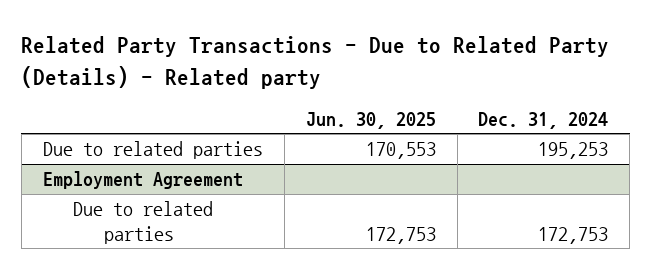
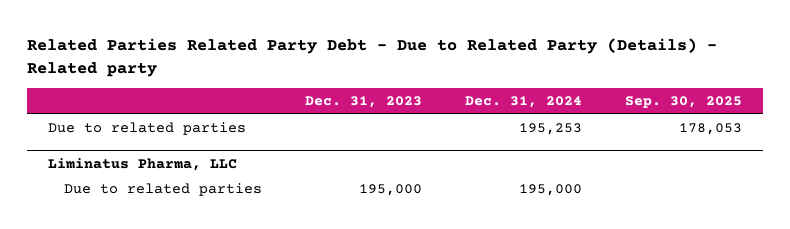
[21,36,610,89] Related Party Transactions - Due to Related Party (Details) - Related party -> [27,38,718,77] Related Parties Related Party Debt - Due to Related Party (Details) - Related party
[305,112,436,130] Jun. 30, 2025 -> none
none -> [304,96,422,109] Dec. 31, 2023
none -> [624,96,742,109] Sep. 30, 2025
[42,171,243,190] Employment Agreement -> [48,157,238,171] Liminatus Pharma, LLC
[538,226,609,244] 172,753 -> [518,184,582,197] 195,000

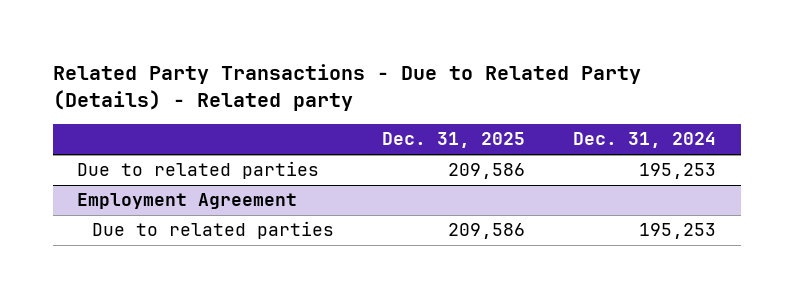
[27,38,718,77] Related Parties Related Party Debt - Due to Related Party (Details) - Related party -> [52,63,641,111] Related Party Transactions - Due to Related Party (Details) - Related party
[304,96,422,109] Dec. 31, 2023 -> none
[624,96,742,109] Sep. 30, 2025 -> none
none -> [382,132,526,149] Dec. 31, 2025
[48,157,238,171] Liminatus Pharma, LLC -> [77,193,298,210] Employment Agreement
[518,184,582,197] 195,000 -> [639,223,717,240] 195,253

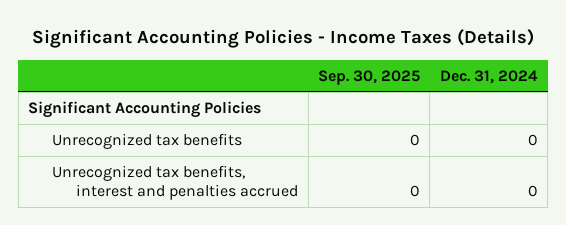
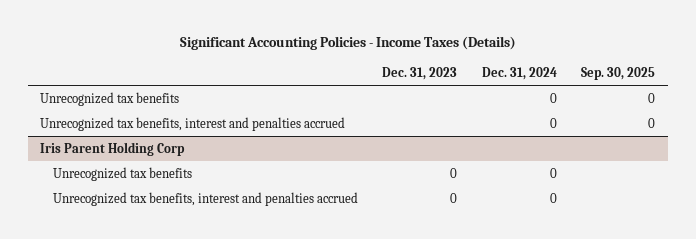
none -> [382,66,458,80] Dec. 31, 2023
[28,100,262,118] Significant Accounting Policies -> none
none -> [40,141,186,156] Iris Parent Holding Corp
none -> [52,166,192,181] Unrecognized tax benefits
none -> [52,191,358,206] Unrecognized tax benefits, interest and penalties accrued

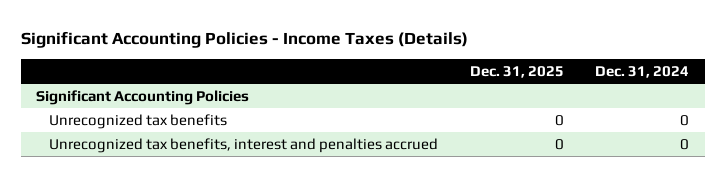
[382,66,458,80] Dec. 31, 2023 -> none
[581,66,656,80] Sep. 30, 2025 -> none
none -> [469,65,564,78] Dec. 31, 2025
[40,91,180,106] Unrecognized tax benefits -> none
[40,116,346,131] Unrecognized tax benefits, interest and penalties accrued -> none
[40,141,186,156] Iris Parent Holding Corp -> none
none -> [36,90,250,106] Significant Accounting Policies

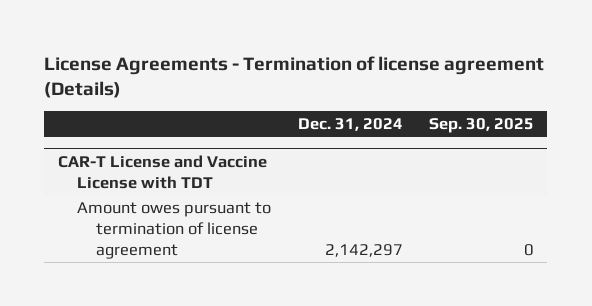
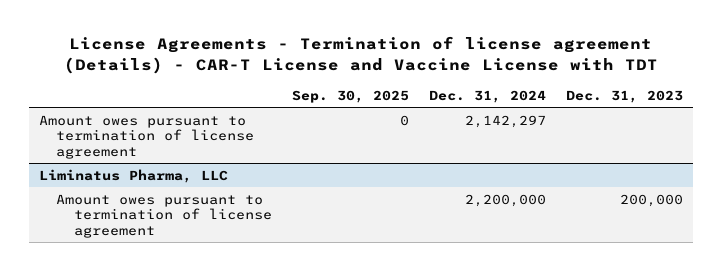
[44,55,545,99] License Agreements - Termination of license agreement (Details) -> [63,36,658,74] License Agreements - Termination of license agreement (Details) - CAR-T License and Vaccine License with TDT
none -> [565,89,683,103] Dec. 31, 2023
[57,154,267,189] CAR-T License and Vaccine License with TDT -> none
none -> [38,168,228,183] Liminatus Pharma, LLC
none -> [56,193,273,239] Amount owes pursuant to termination of license agreement

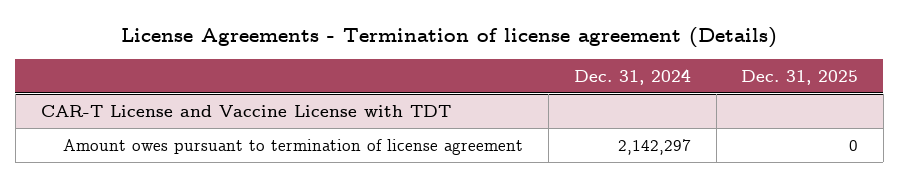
[63,36,658,74] License Agreements - Termination of license agreement (Details) - CAR-T License and Vaccine License with TDT -> [121,26,778,48] License Agreements - Termination of license agreement (Details)
[292,89,410,103] Sep. 30, 2025 -> none
[565,89,683,103] Dec. 31, 2023 -> none
none -> [741,69,859,85] Dec. 31, 2025
none -> [40,104,451,117] CAR-T License and Vaccine License with TDT
[38,168,228,183] Liminatus Pharma, LLC -> none
[56,193,273,239] Amount owes pursuant to termination of license agreement -> none

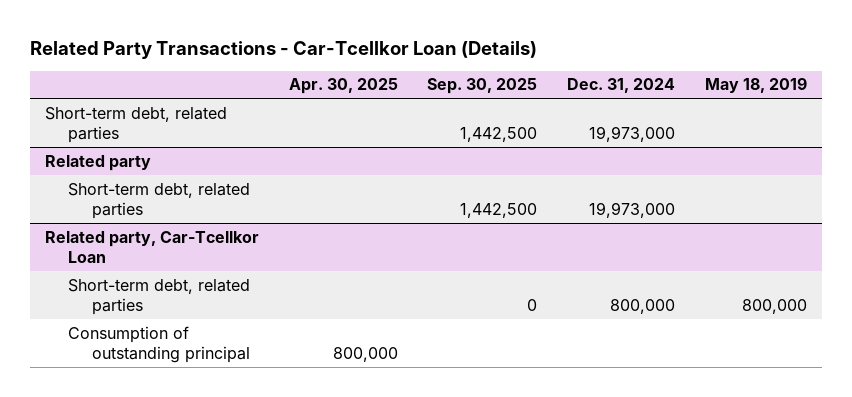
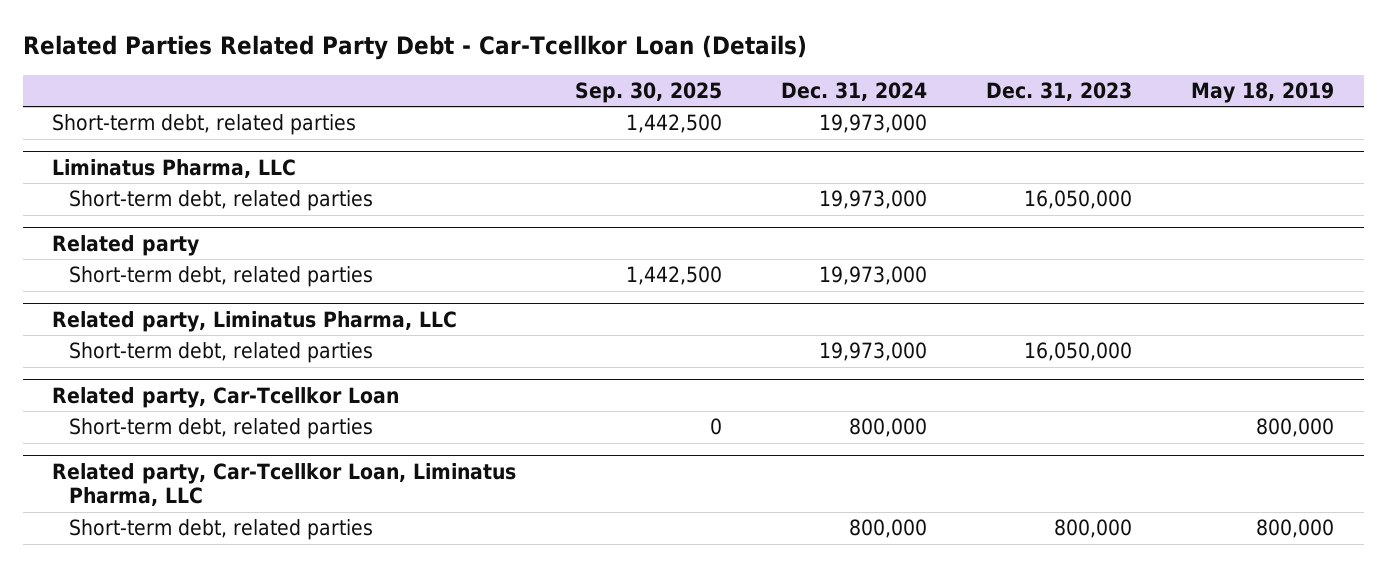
[29,40,537,59] Related Party Transactions - Car-Tcellkor Loan (Details) -> [22,35,807,61] Related Parties Related Party Debt - Car-Tcellkor Loan (Details)
[288,78,398,95] Apr. 30, 2025 -> none
none -> [986,81,1133,101] Dec. 31, 2023
none -> [52,158,297,178] Liminatus Pharma, LLC
none -> [68,190,373,212] Short-term debt, related parties
none -> [52,310,458,332] Related party, Liminatus Pharma, LLC
none -> [68,342,373,364] Short-term debt, related parties
[68,325,250,364] Consumption of outstanding principal -> none
none -> [52,462,517,507] Related party, Car-Tcellkor Loan, Liminatus Pharma, LLC
none -> [68,519,373,541] Short-term debt, related parties

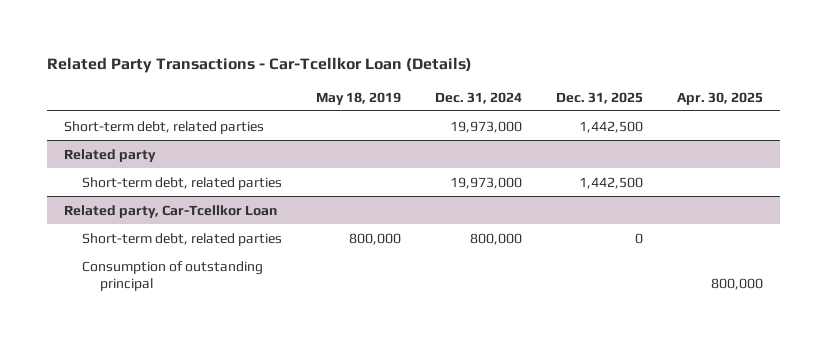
[22,35,807,61] Related Parties Related Party Debt - Car-Tcellkor Loan (Details) -> [47,56,473,73] Related Party Transactions - Car-Tcellkor Loan (Details)
[575,81,723,103] Sep. 30, 2025 -> none
[986,81,1133,101] Dec. 31, 2023 -> none
none -> [555,91,643,104] Dec. 31, 2025
none -> [676,91,763,105] Apr. 30, 2025
[52,158,297,178] Liminatus Pharma, LLC -> none
[68,190,373,212] Short-term debt, related parties -> none
[52,310,458,332] Related party, Liminatus Pharma, LLC -> none
[68,342,373,364] Short-term debt, related parties -> none
[52,462,517,507] Related party, Car-Tcellkor Loan, Liminatus Pharma, LLC -> none
[68,519,373,541] Short-term debt, related parties -> none
none -> [82,260,264,291] Consumption of outstanding principal

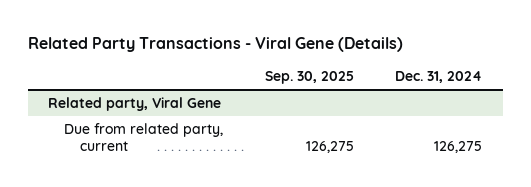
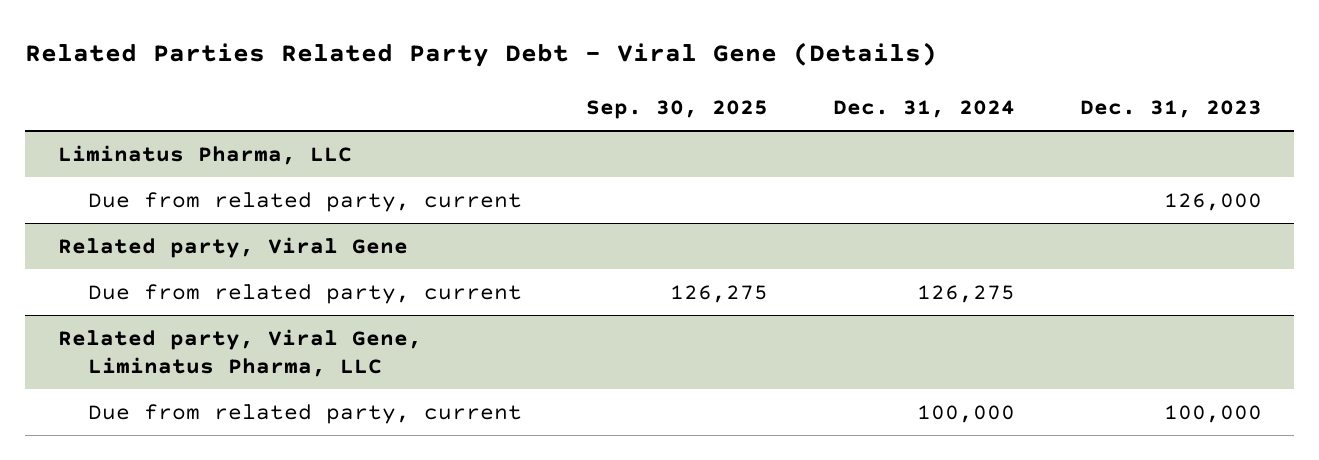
[27,37,403,53] Related Party Transactions - Viral Gene (Details) -> [25,42,938,68] Related Parties Related Party Debt - Viral Gene (Details)
none -> [1079,100,1262,119] Dec. 31, 2023
none -> [57,144,352,165] Liminatus Pharma, LLC
none -> [87,191,522,212] Due from related party, current
none -> [57,328,422,378] Related party, Viral Gene, Liminatus Pharma, LLC
none -> [87,403,522,424] Due from related party, current

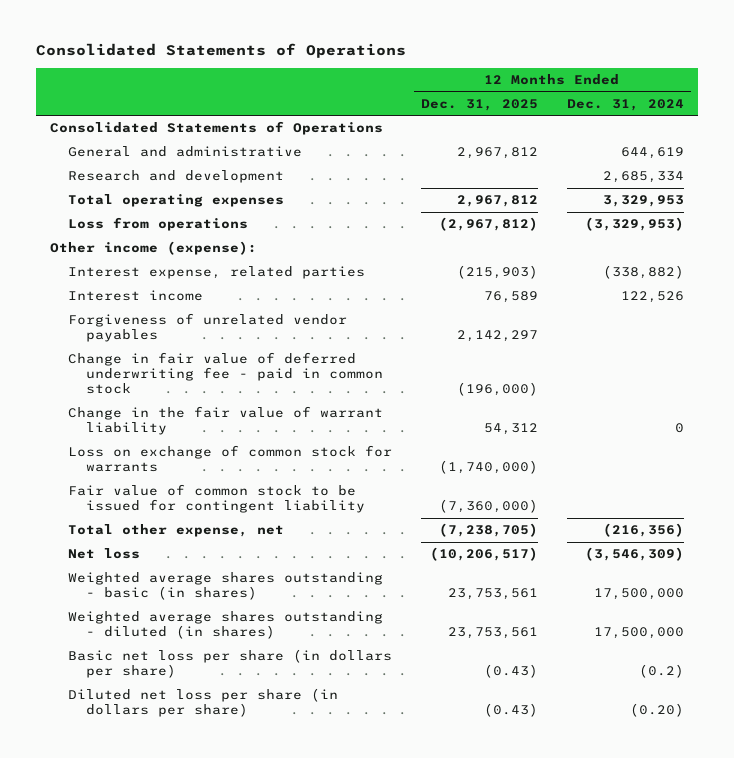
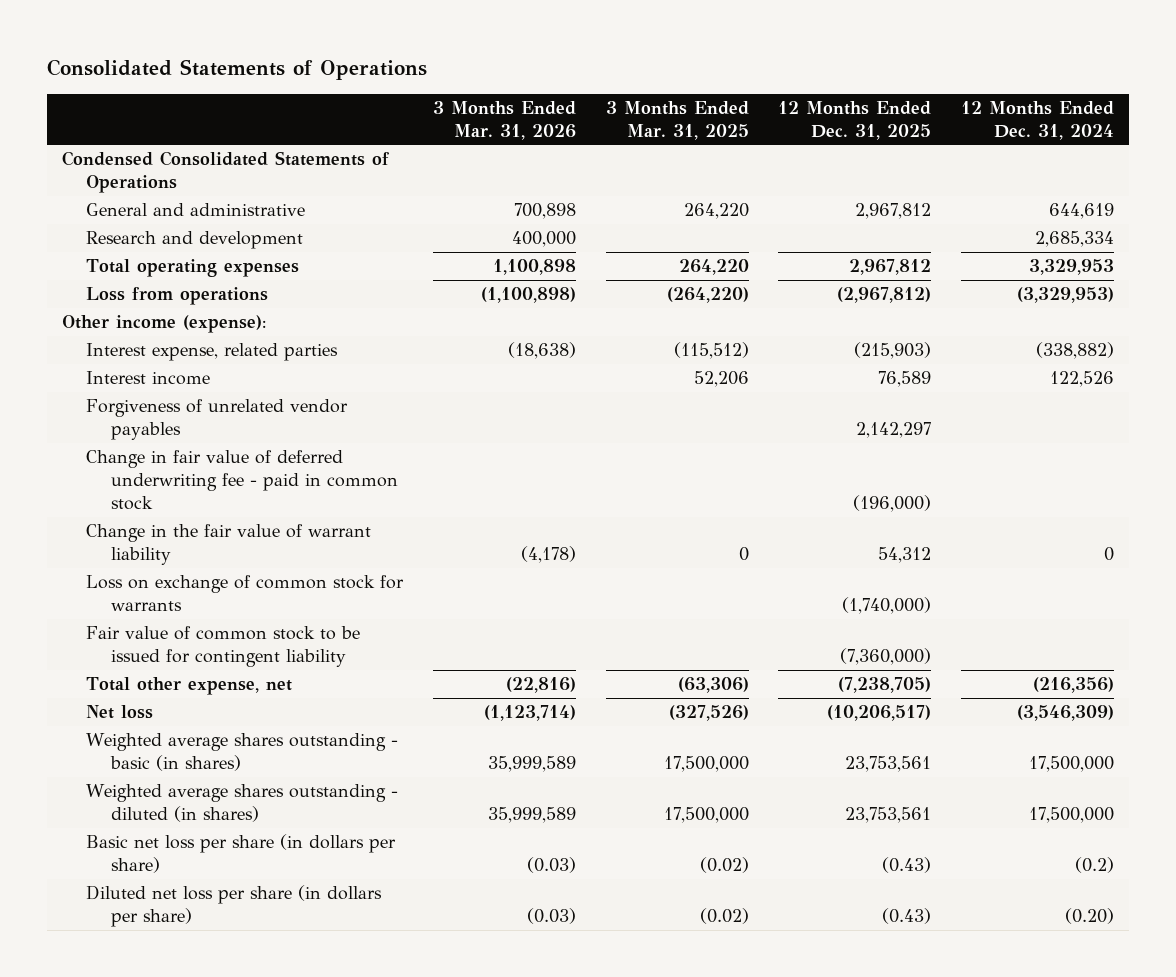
none -> [433,100,577,140] 3 Months Ended Mar. 31, 2026
none -> [605,100,749,140] 3 Months Ended Mar. 31, 2025
[50,121,384,136] Consolidated Statements of Operations -> [61,151,390,194] Condensed Consolidated Statements of Operations

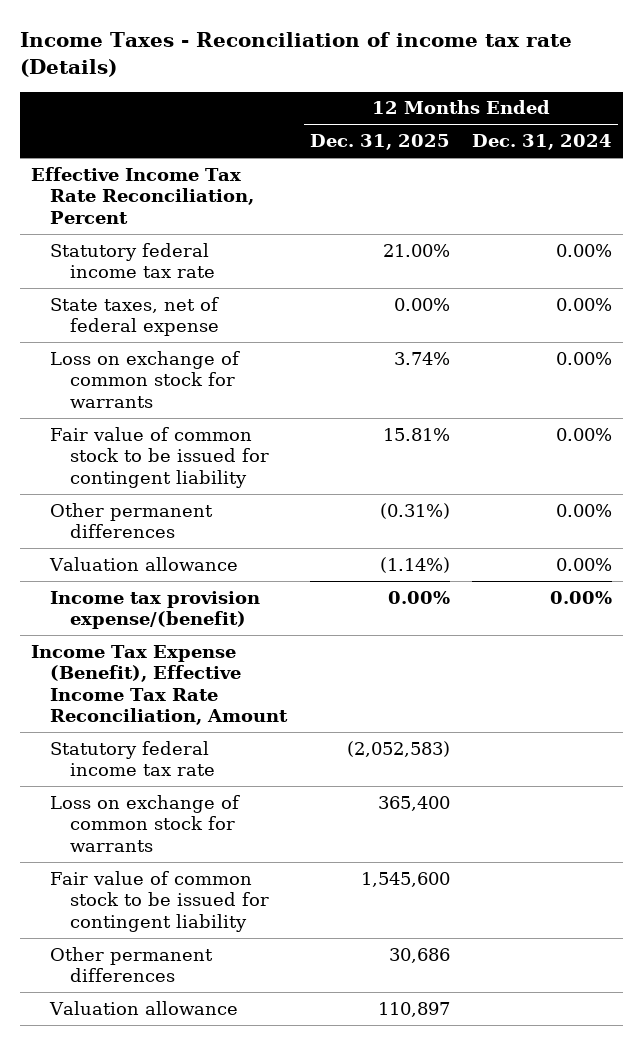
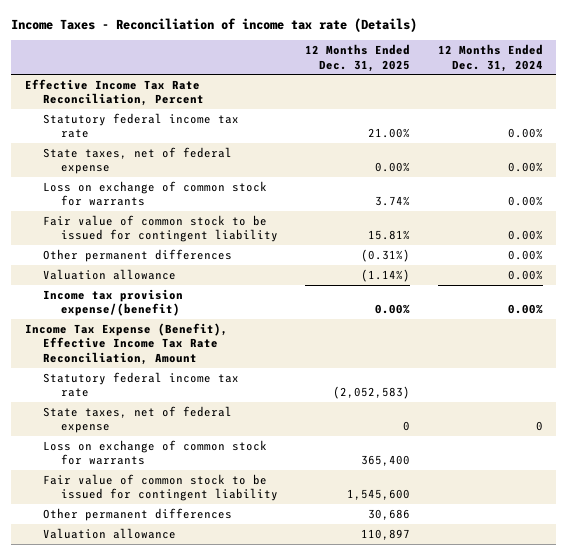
none -> [42,405,232,434] State taxes, net of federal expense

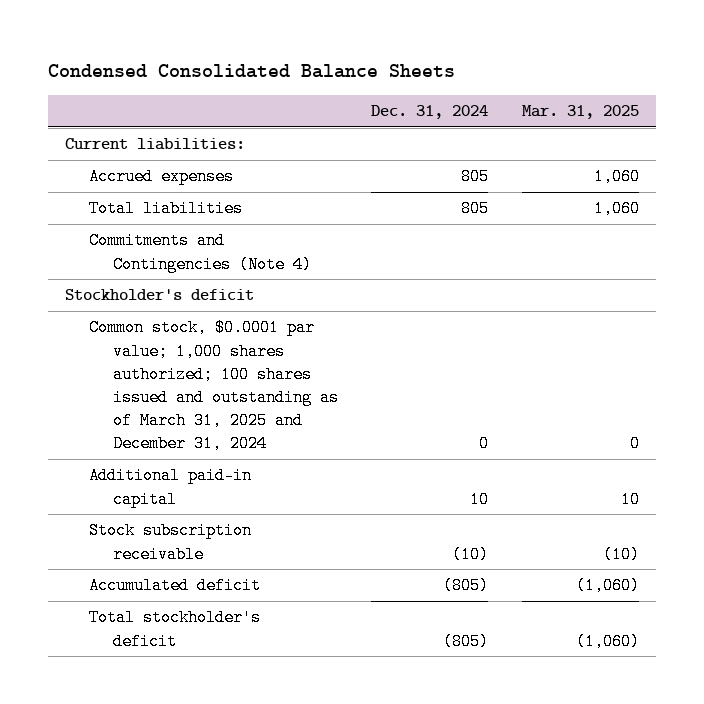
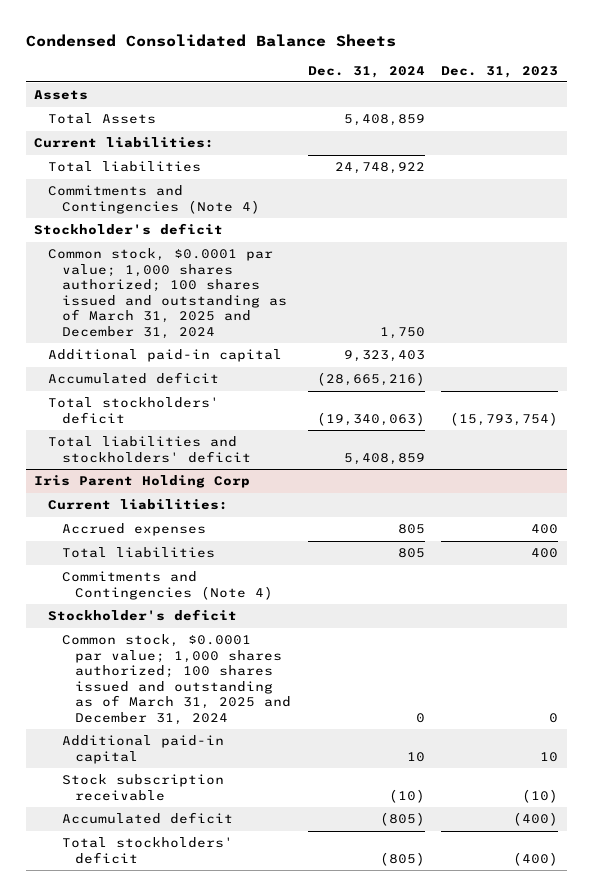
[521,105,639,120] Mar. 31, 2025 -> none
none -> [441,65,559,78] Dec. 31, 2023
none -> [34,90,89,101] Assets
none -> [48,113,157,125] Total Assets
none -> [48,161,202,173] Total liabilities
none -> [48,185,260,214] Commitments and Contingencies (Note 4)
none -> [34,223,224,236] Stockholder's deficit
none -> [48,248,287,339] Common stock, $0.0001 par value; 1,000 shares authorized; 100 shares issued and outstanding as of March 31, 2025 and December 31, 2024
none -> [48,349,283,363] Additional paid-in capital
none -> [48,372,220,385] Accumulated deficit
none -> [48,397,220,424] Total stockholders' deficit
none -> [48,436,251,463] Total liabilities and stockholders' deficit
none -> [34,475,251,489] Iris Parent Holding Corp
none -> [48,499,229,511] Current liabilities:
[88,609,261,650] Total stockholder's deficit -> [61,837,233,864] Total stockholders' deficit

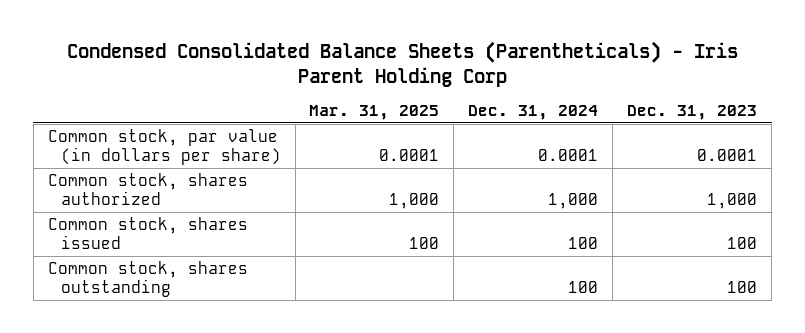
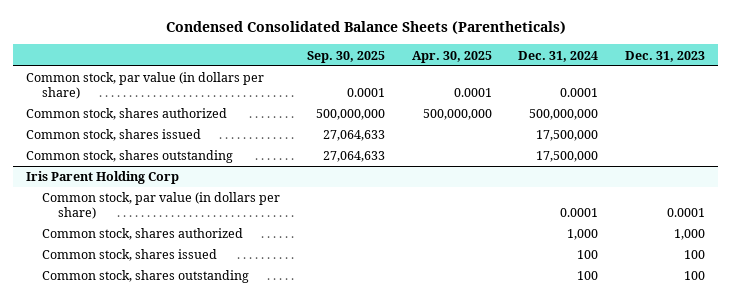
[66,41,738,87] Condensed Consolidated Balance Sheets (Parentheticals) - Iris Parent Holding Corp -> [165,21,566,35] Condensed Consolidated Balance Sheets (Parentheticals)
[309,105,440,121] Mar. 31, 2025 -> none
none -> [307,50,386,63] Sep. 30, 2025
none -> [411,50,492,63] Apr. 30, 2025
none -> [26,72,265,99] Common stock, par value (in dollars per share)
none -> [26,108,228,121] Common stock, shares authorized
none -> [26,129,202,142] Common stock, shares issued
none -> [26,150,234,164] Common stock, shares outstanding
none -> [26,171,180,185] Iris Parent Holding Corp

